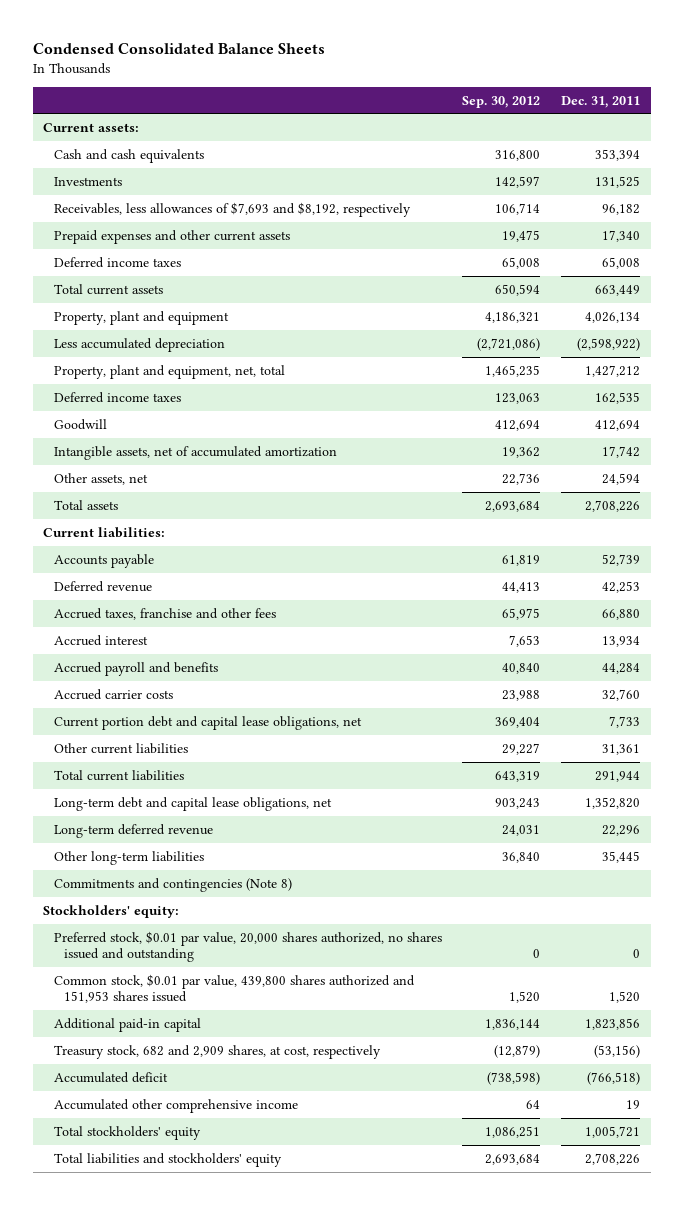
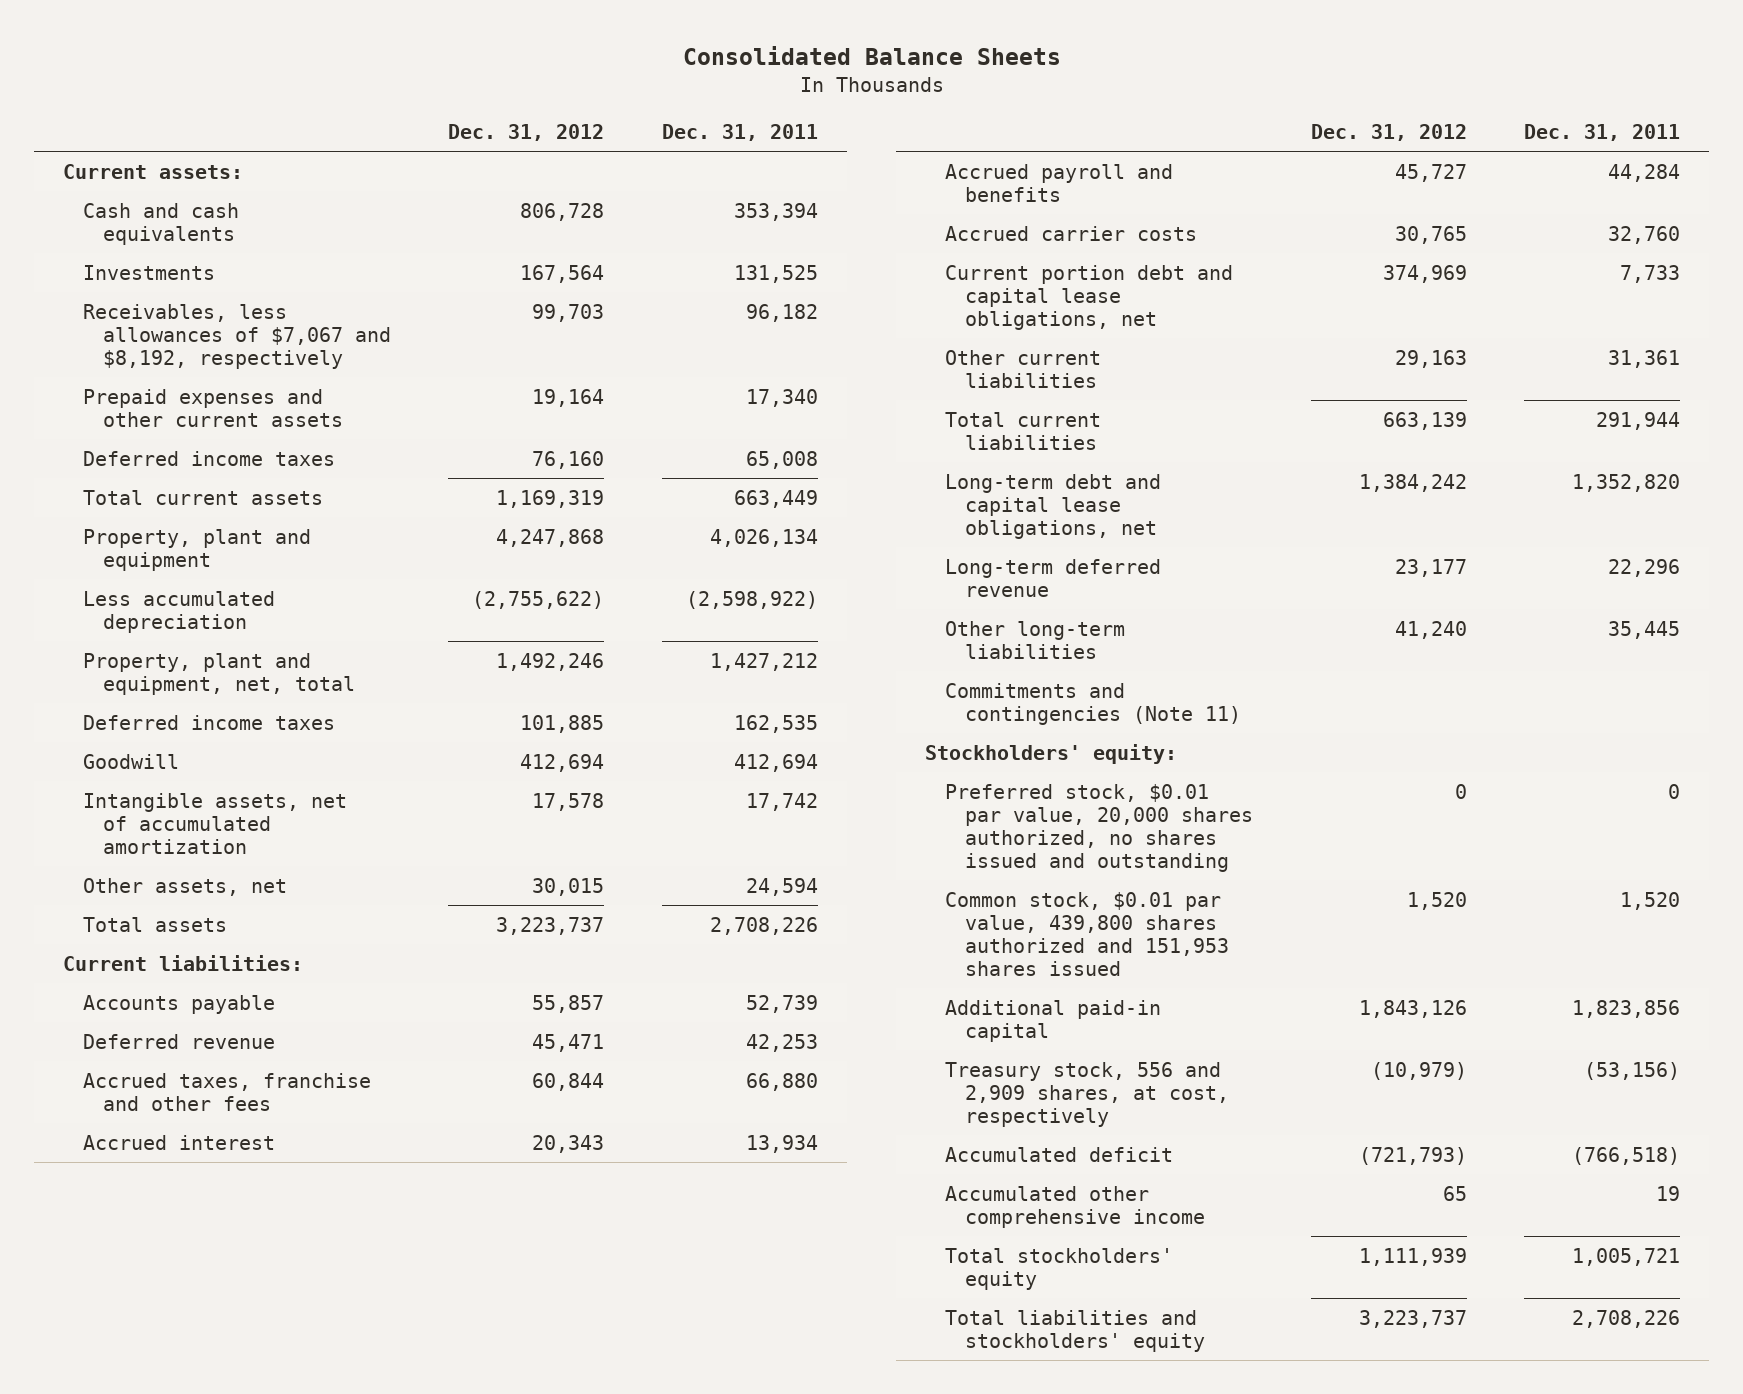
[32,43,325,55] Condensed Consolidated Balance Sheets -> [682,46,1061,66] Consolidated Balance Sheets
[462,95,541,108] Sep. 30, 2012 -> none
none -> [448,123,605,141] Dec. 31, 2012
[53,201,411,217] Receivables, less allowances of $7,693 and $8,192, respectively -> [83,303,391,369] Receivables, less allowances of $7,067 and $8,192, respectively
[53,877,292,892] Commitments and contingencies (Note 8) -> [945,682,1242,725] Commitments and contingencies (Note 11)
[53,1044,381,1059] Treasury stock, 682 and 2,909 shares, at cost, respectively -> [945,1061,1230,1127] Treasury stock, 556 and 2,909 shares, at cost, respectively

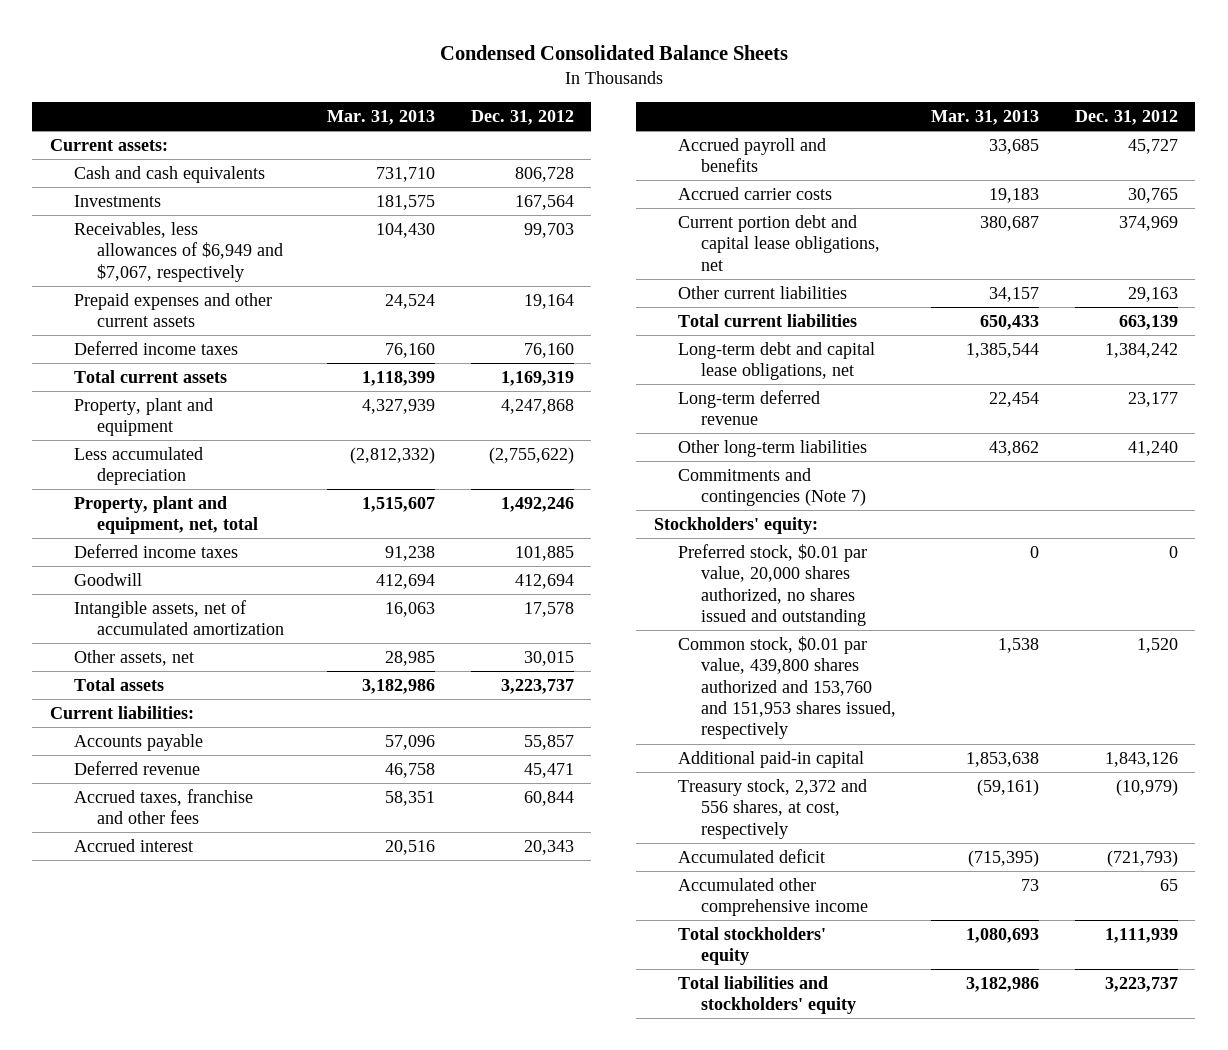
[682,46,1061,66] Consolidated Balance Sheets -> [439,45,788,61] Condensed Consolidated Balance Sheets
[661,123,818,141] Dec. 31, 2011 -> none
none -> [327,110,436,126] Mar. 31, 2013
[83,303,391,369] Receivables, less allowances of $7,067 and $8,192, respectively -> [73,221,284,282] Receivables, less allowances of $6,949 and $7,067, respectively
[945,682,1242,725] Commitments and contingencies (Note 11) -> [677,467,867,507] Commitments and contingencies (Note 7)
[945,891,1230,976] Common stock, $0.01 par value, 439,800 shares authorized and 151,953 shares issued -> [677,635,897,740] Common stock, $0.01 par value, 439,800 shares authorized and 153,760 and 151,953 shares issued, respectively
[945,1061,1230,1127] Treasury stock, 556 and 2,909 shares, at cost, respectively -> [677,778,867,839] Treasury stock, 2,372 and 556 shares, at cost, respectively

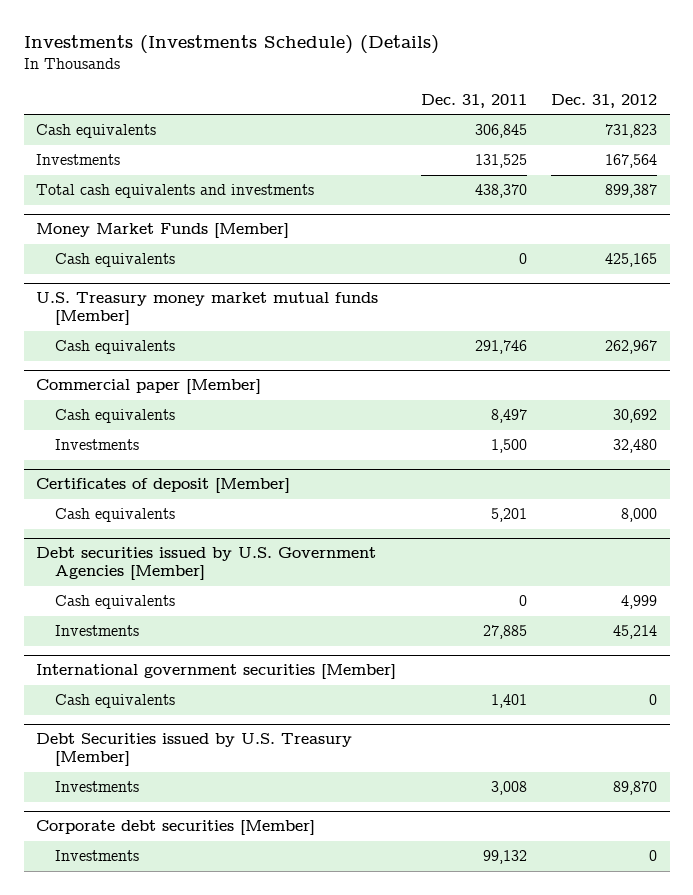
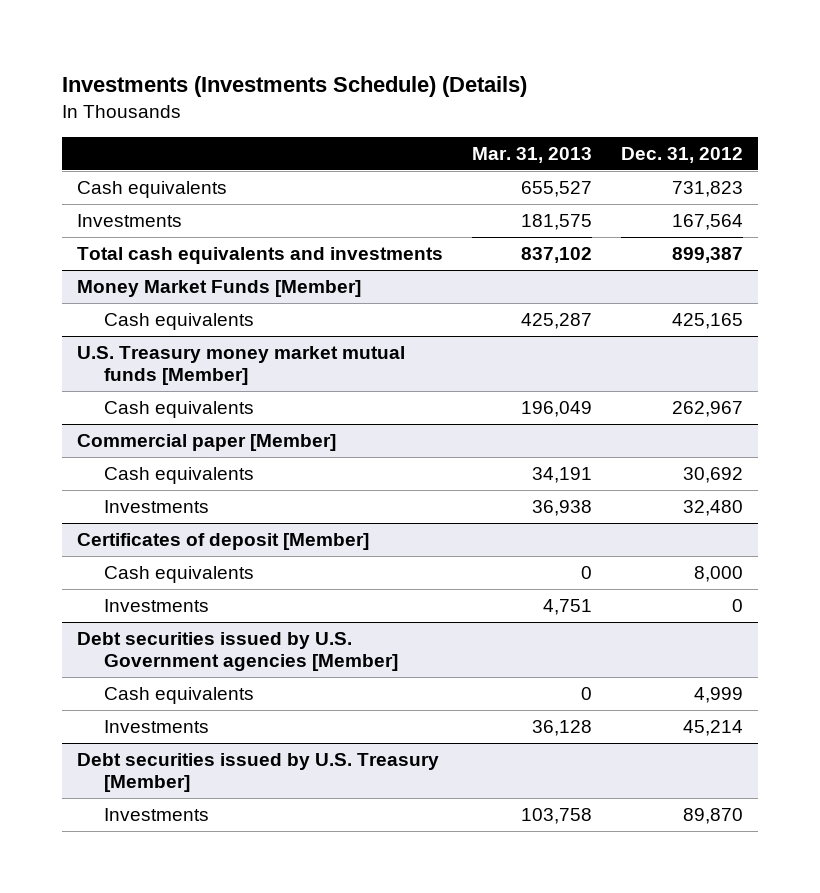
[420,93,527,108] Dec. 31, 2011 -> none
none -> [471,147,592,164] Mar. 31, 2013
none -> [104,599,210,613] Investments
[36,547,377,581] Debt securities issued by U.S. Government Agencies [Member] -> [76,632,399,672] Debt securities issued by U.S. Government agencies [Member]
[36,664,397,680] International government securities [Member] -> none
[54,694,175,709] Cash equivalents -> none
[36,733,353,767] Debt Securities issued by U.S. Treasury [Member] -> [76,753,439,793] Debt securities issued by U.S. Treasury [Member]
[36,820,316,836] Corporate debt securities [Member] -> none
[54,850,139,862] Investments -> none

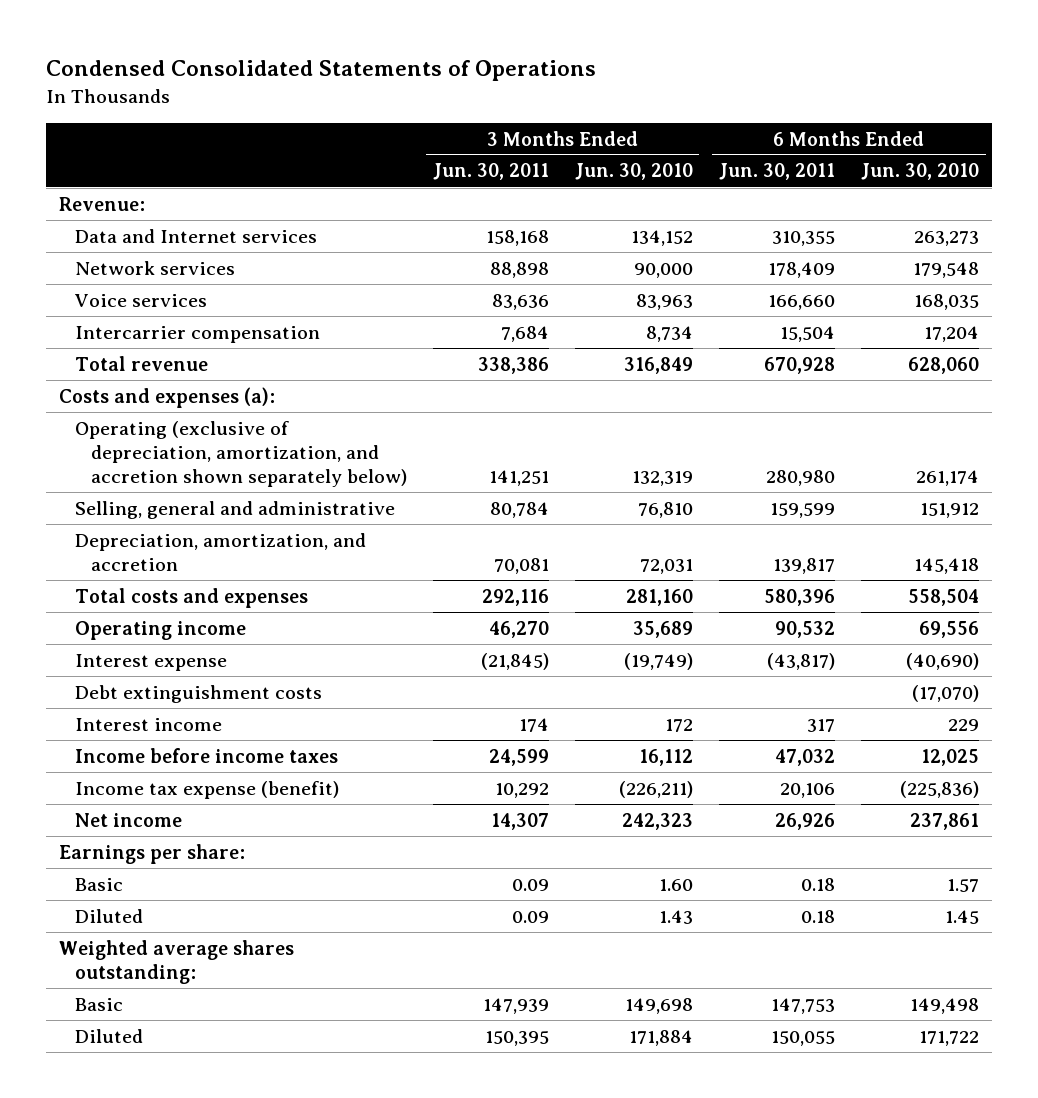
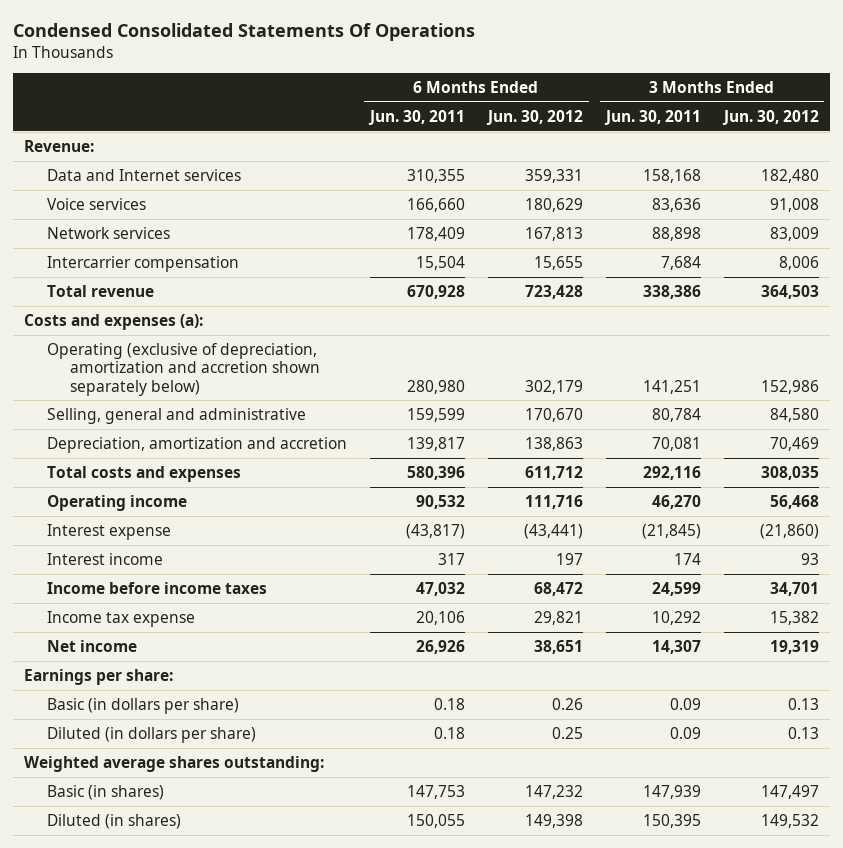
[45,60,596,82] Condensed Consolidated Statements of Operations -> [12,22,475,41] Condensed Consolidated Statements Of Operations
[574,163,693,181] Jun. 30, 2010 -> none
[861,163,980,181] Jun. 30, 2010 -> none
none -> [485,109,583,125] Jun. 30, 2012
none -> [721,109,819,125] Jun. 30, 2012
[74,260,235,275] Network services -> [47,226,171,239] Network services
[74,420,407,487] Operating (exclusive of depreciation, amortization, and accretion shown separately below) -> [47,342,321,396] Operating (exclusive of depreciation, amortization and accretion shown separately below)
[74,532,366,571] Depreciation, amortization, and accretion -> [47,436,348,453] Depreciation, amortization and accretion
[74,684,322,703] Debt extinguishment costs -> none
[74,780,339,799] Income tax expense (benefit) -> [47,610,196,627] Income tax expense
[74,877,123,891] Basic -> [47,697,240,714] Basic (in dollars per share)
[74,908,143,923] Diluted -> [47,726,257,743] Diluted (in dollars per share)
[74,997,123,1011] Basic -> [47,784,165,800] Basic (in shares)
[74,1028,143,1043] Diluted -> [47,813,182,829] Diluted (in shares)

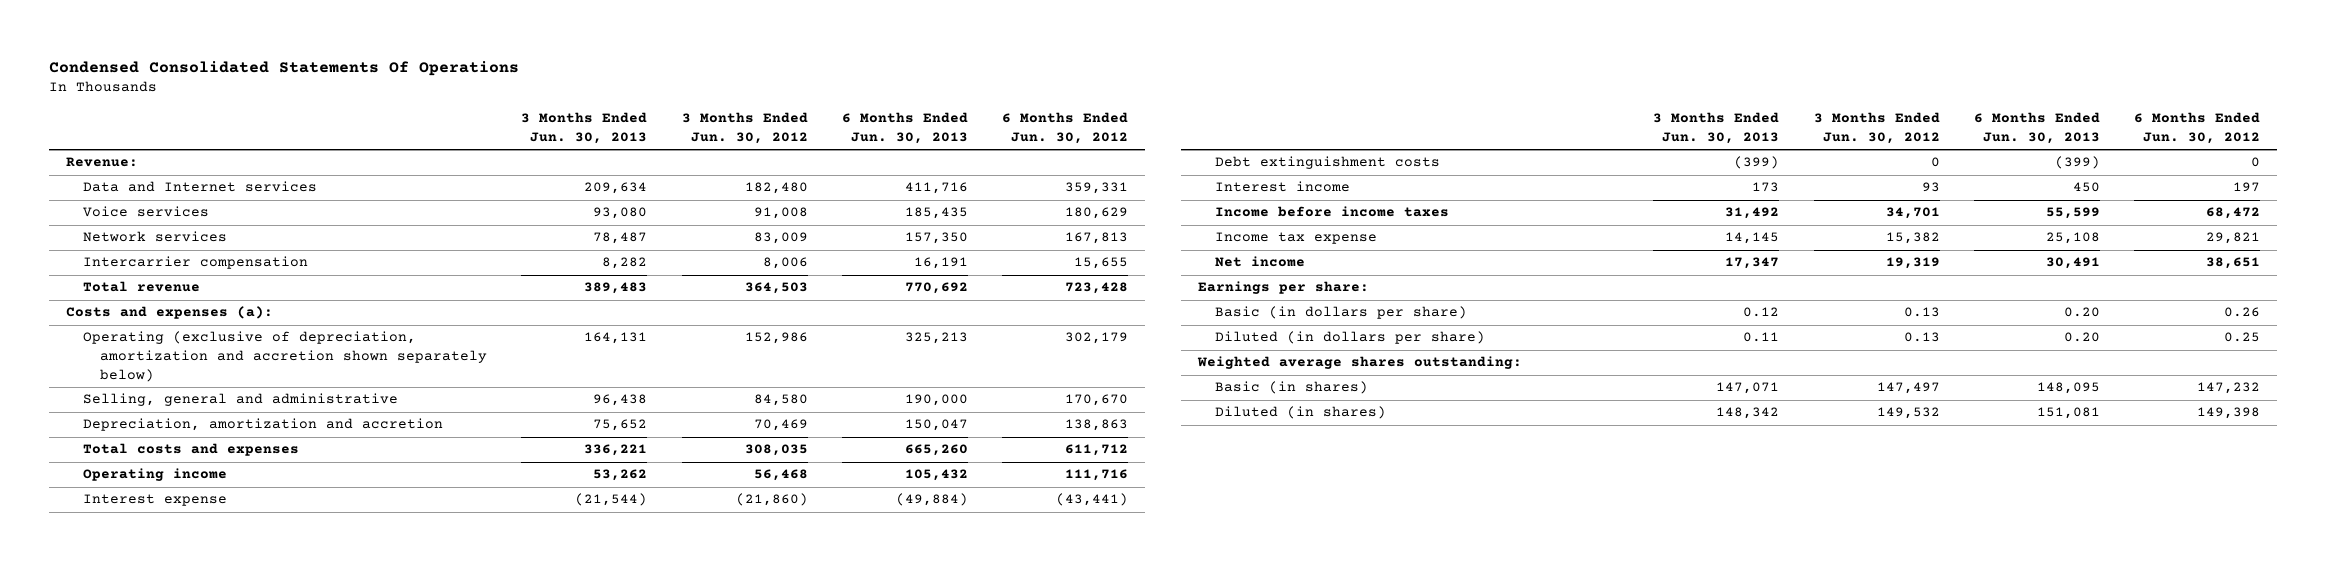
[367,109,465,125] Jun. 30, 2011 -> none
[603,109,701,125] Jun. 30, 2011 -> none
none -> [521,112,648,145] 3 Months Ended Jun. 30, 2013
none -> [841,112,968,145] 6 Months Ended Jun. 30, 2013
none -> [1215,156,1441,170] Debt extinguishment costs

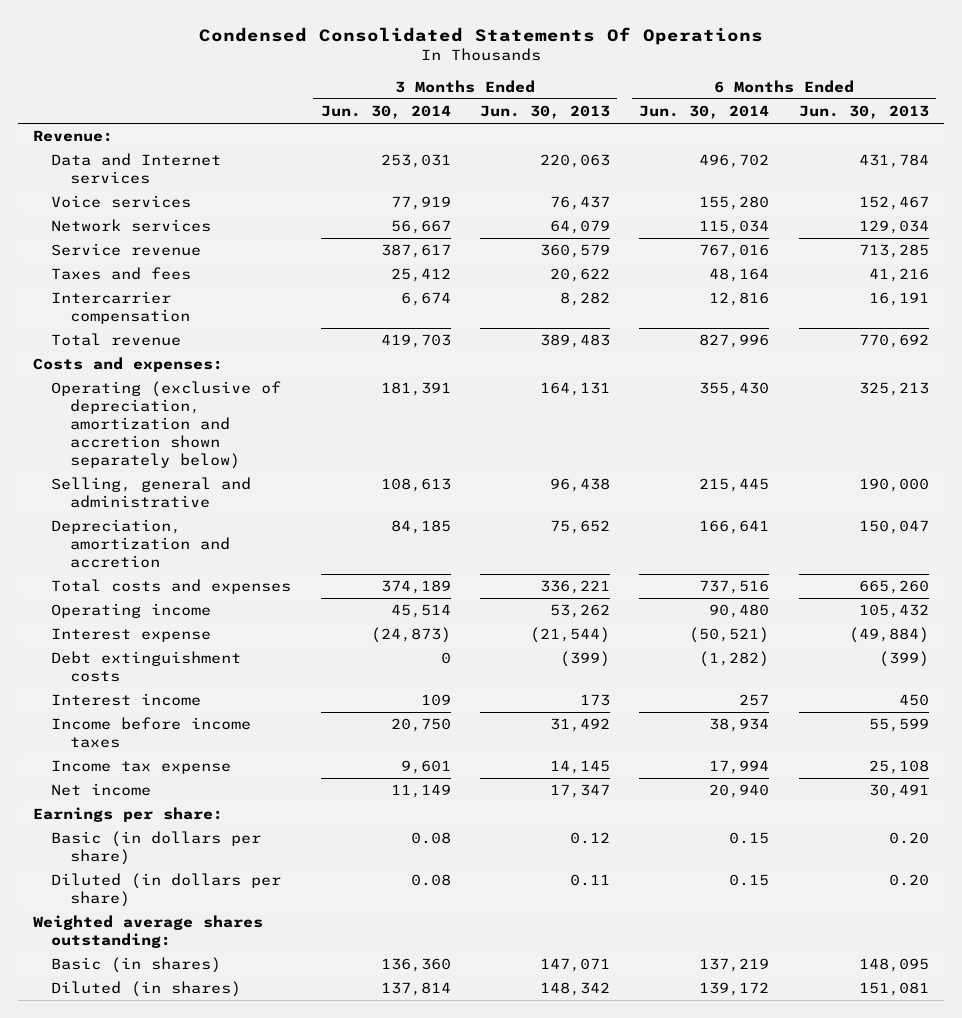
[681,112,808,145] 3 Months Ended Jun. 30, 2012 -> none
[1001,112,1128,145] 6 Months Ended Jun. 30, 2012 -> none
none -> [320,105,451,120] Jun. 30, 2014
none -> [639,105,770,120] Jun. 30, 2014
[584,182,648,195] 209,634 -> [540,154,611,169] 220,063
[904,182,968,195] 411,716 -> [858,154,929,169] 431,784
[593,207,648,220] 93,080 -> [550,196,611,211] 76,437
[904,207,968,220] 185,435 -> [858,196,929,211] 152,467
[593,232,648,245] 78,487 -> [550,220,611,235] 64,079
[904,232,968,245] 157,350 -> [858,220,929,235] 129,034
none -> [51,243,202,257] Service revenue
none -> [51,267,192,281] Taxes and fees
[66,306,274,320] Costs and expenses (a): -> [32,357,223,373] Costs and expenses:

